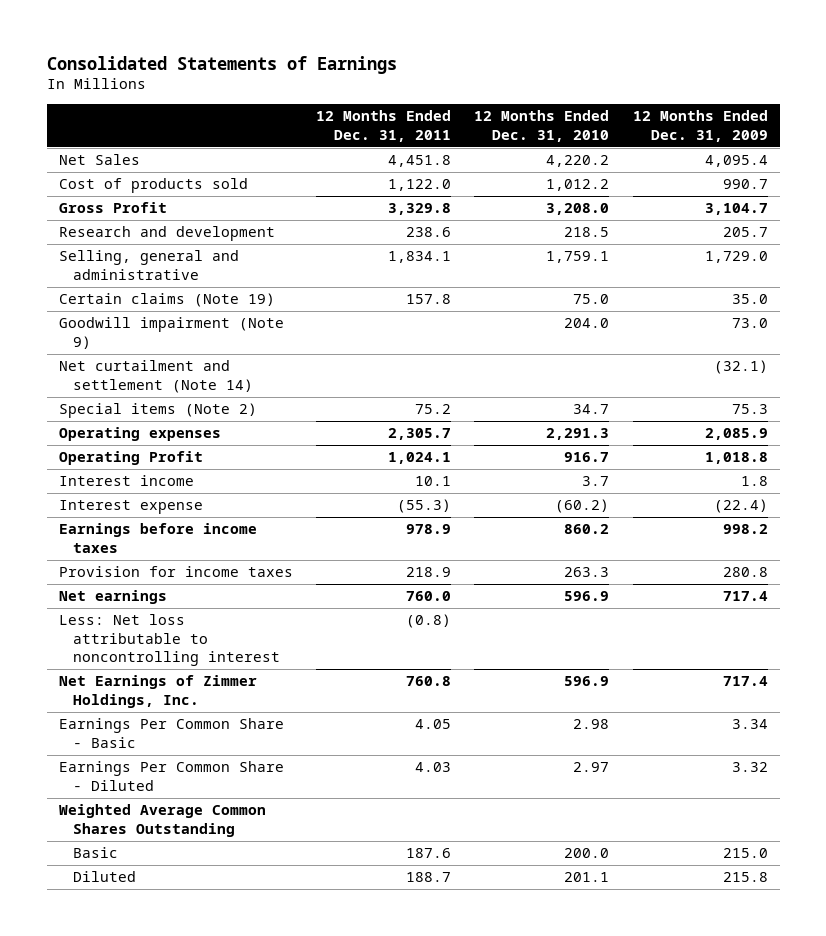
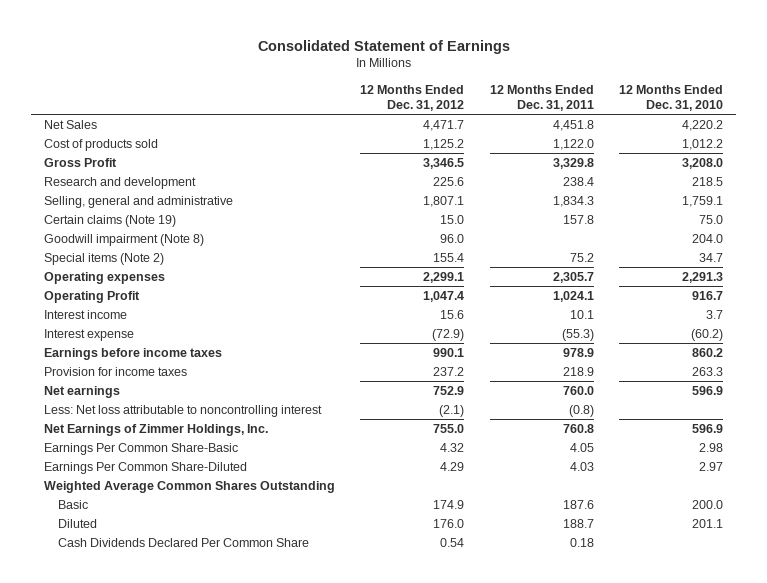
[46,55,397,74] Consolidated Statements of Earnings -> [257,39,510,54] Consolidated Statement of Earnings
[632,110,768,142] 12 Months Ended Dec. 31, 2009 -> none
none -> [360,84,465,112] 12 Months Ended Dec. 31, 2012
[405,227,451,238] 238.6 -> [562,176,594,186] 238.4
[387,251,451,264] 1,834.1 -> [552,195,594,207] 1,834.3
[58,360,253,393] Net curtailment and settlement (Note 14) -> none
[58,317,284,349] Goodwill impairment (Note 9) -> [43,233,204,246] Goodwill impairment (Note 8)
[58,718,284,748] Earnings Per Common Share - Basic -> [43,442,238,455] Earnings Per Common Share-Basic
[58,761,284,791] Earnings Per Common Share - Diluted -> [43,461,247,474] Earnings Per Common Share-Diluted
none -> [57,537,309,547] Cash Dividends Declared Per Common Share

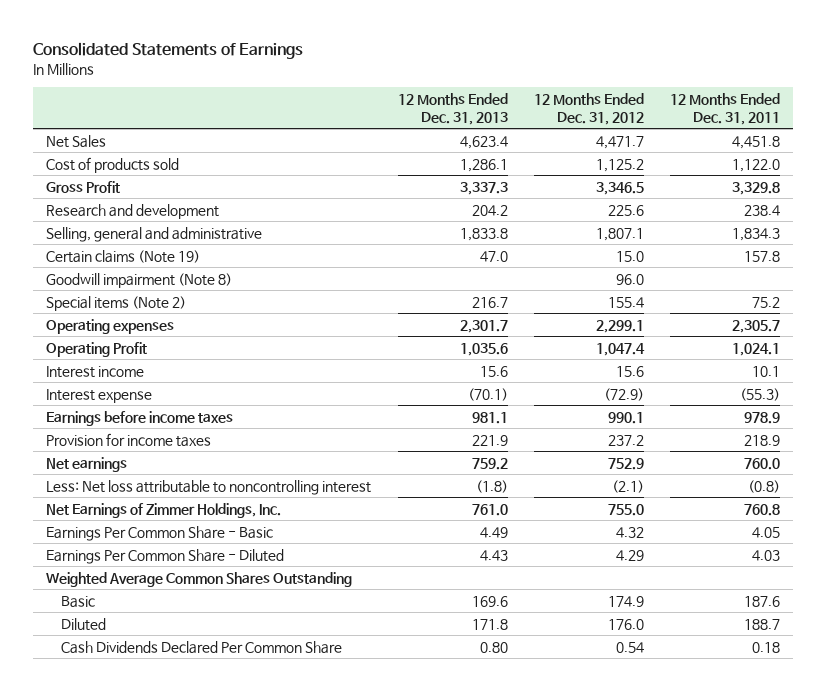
[257,39,510,54] Consolidated Statement of Earnings -> [33,41,304,59] Consolidated Statements of Earnings
[619,84,724,112] 12 Months Ended Dec. 31, 2010 -> none
none -> [397,92,508,125] 12 Months Ended Dec. 31, 2013
[43,442,238,455] Earnings Per Common Share-Basic -> [46,525,274,541] Earnings Per Common Share - Basic
[43,461,247,474] Earnings Per Common Share-Diluted -> [46,548,285,564] Earnings Per Common Share - Diluted

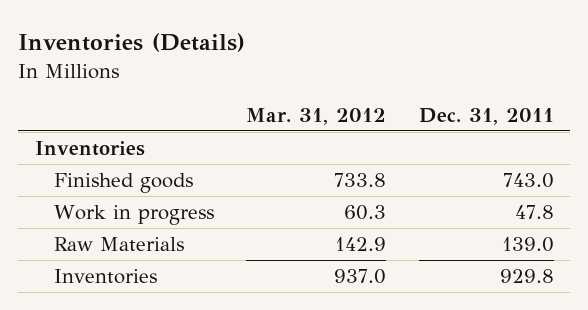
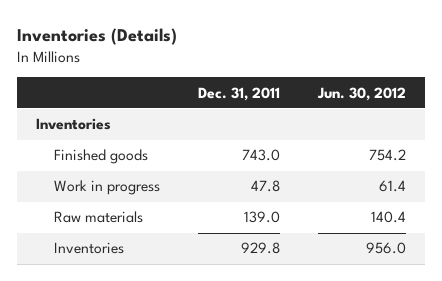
[246,107,387,125] Mar. 31, 2012 -> none
none -> [316,86,406,101] Jun. 30, 2012
[53,237,184,252] Raw Materials -> [53,211,143,224] Raw materials

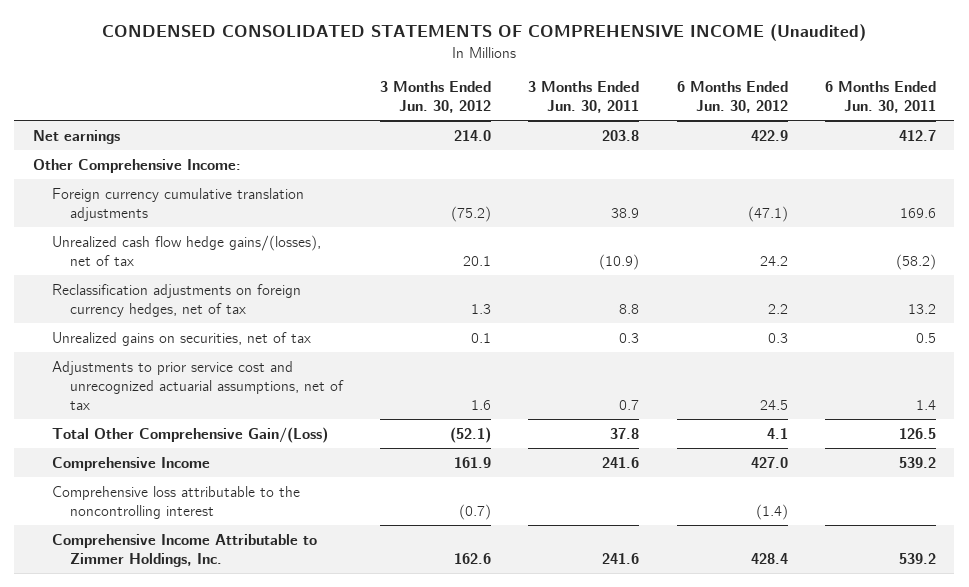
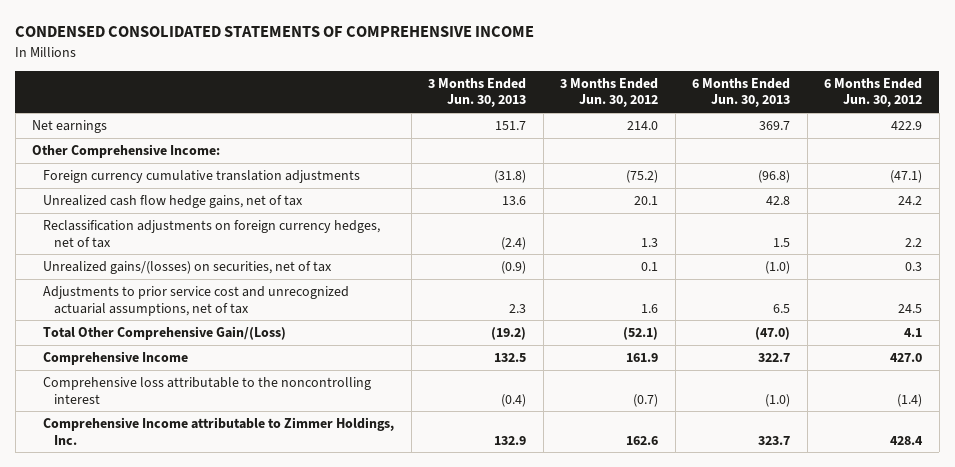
[102,24,867,42] CONDENSED CONSOLIDATED STATEMENTS OF COMPREHENSIVE INCOME (Unaudited) -> [15,26,535,38] CONDENSED CONSOLIDATED STATEMENTS OF COMPREHENSIVE INCOME
[528,80,640,114] 3 Months Ended Jun. 30, 2011 -> none
[824,80,936,114] 6 Months Ended Jun. 30, 2011 -> none
none -> [428,77,527,108] 3 Months Ended Jun. 30, 2013
none -> [692,77,791,108] 6 Months Ended Jun. 30, 2013
[51,234,321,266] Unrealized cash flow hedge gains/(losses), net of tax -> [43,195,304,209] Unrealized cash flow hedge gains, net of tax
[51,331,311,346] Unrealized gains on securities, net of tax -> [43,261,333,275] Unrealized gains/(losses) on securities, net of tax
[51,533,317,567] Comprehensive Income Attributable to Zimmer Holdings, Inc. -> [43,417,395,445] Comprehensive Income attributable to Zimmer Holdings, Inc.

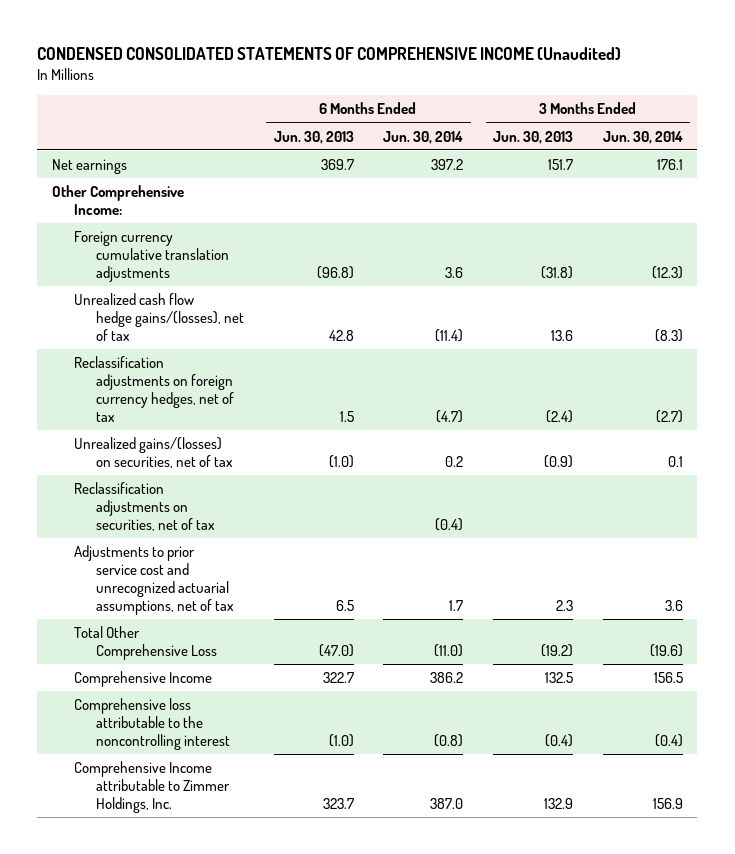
[15,26,535,38] CONDENSED CONSOLIDATED STATEMENTS OF COMPREHENSIVE INCOME -> [37,47,622,61] CONDENSED CONSOLIDATED STATEMENTS OF COMPREHENSIVE INCOME (Unaudited)
[560,77,659,108] 3 Months Ended Jun. 30, 2012 -> none
[824,77,923,108] 6 Months Ended Jun. 30, 2012 -> none
none -> [383,130,464,144] Jun. 30, 2014
none -> [602,130,683,144] Jun. 30, 2014
[43,195,304,209] Unrealized cash flow hedge gains, net of tax -> [74,293,244,342] Unrealized cash flow hedge gains/(losses), net of tax
none -> [74,482,215,532] Reclassification adjustments on securities, net of tax
[43,326,287,341] Total Other Comprehensive Gain/(Loss) -> [74,626,217,661] Total Other Comprehensive Loss

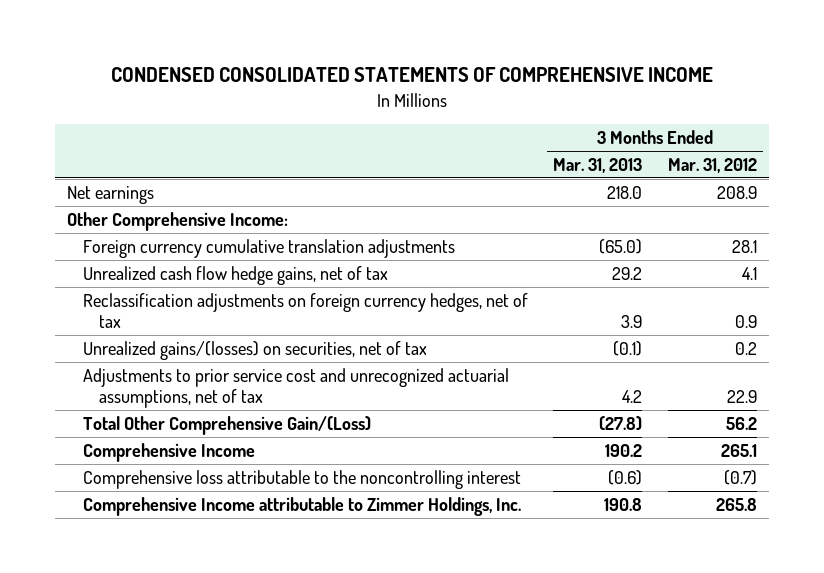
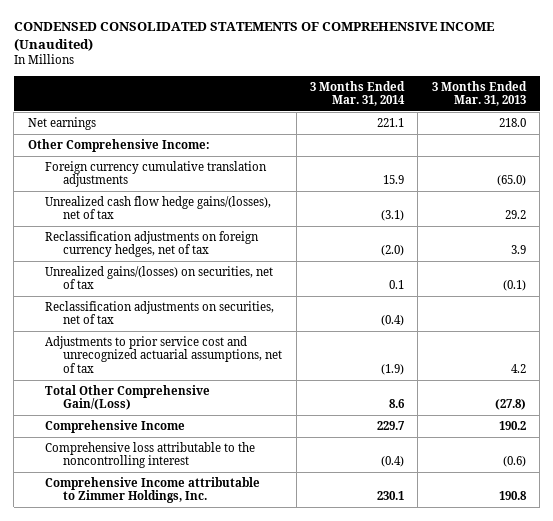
[111,67,714,83] CONDENSED CONSOLIDATED STATEMENTS OF COMPREHENSIVE INCOME -> [13,22,495,51] CONDENSED CONSOLIDATED STATEMENTS OF COMPREHENSIVE INCOME (Unaudited)
[667,157,757,173] Mar. 31, 2012 -> none
none -> [309,80,405,107] 3 Months Ended Mar. 31, 2014
[83,265,389,285] Unrealized cash flow hedge gains, net of tax -> [45,195,272,220] Unrealized cash flow hedge gains/(losses), net of tax
none -> [45,300,275,325] Reclassification adjustments on securities, net of tax

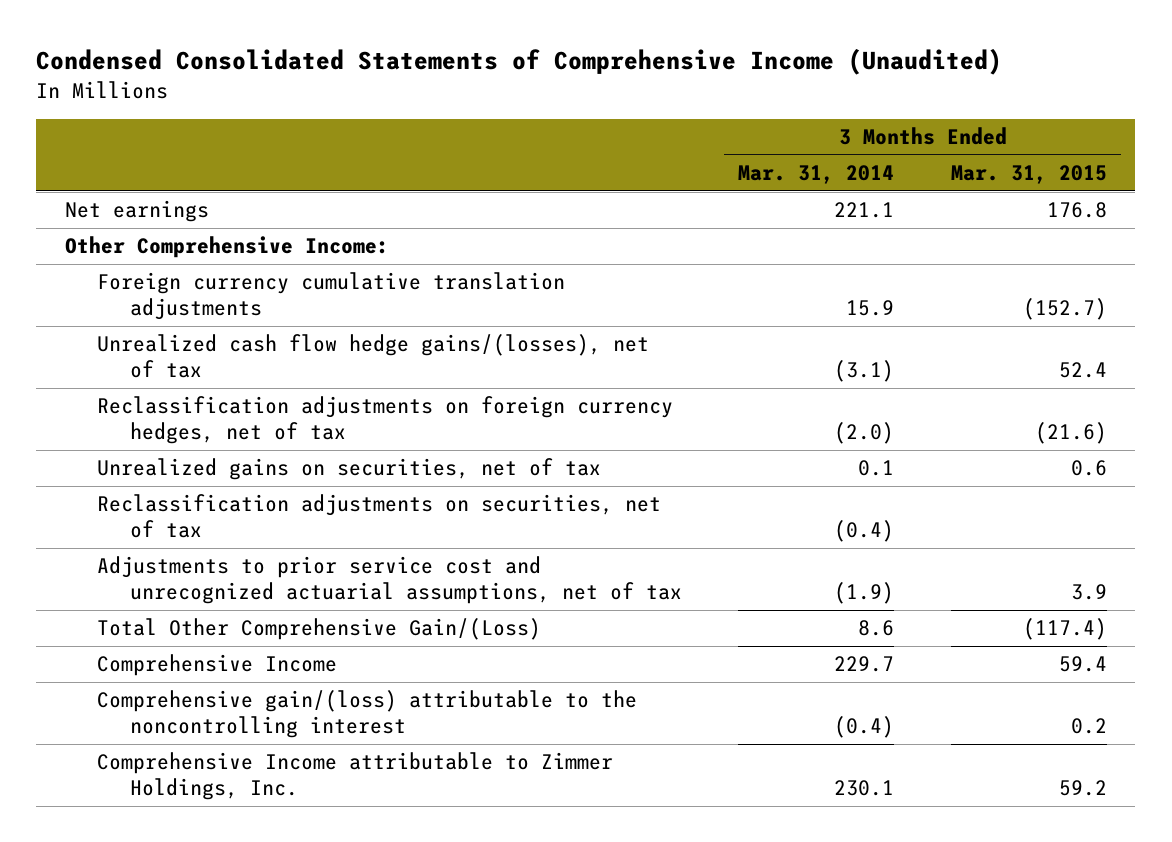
[13,22,495,51] CONDENSED CONSOLIDATED STATEMENTS OF COMPREHENSIVE INCOME (Unaudited) -> [36,48,1003,76] Condensed Consolidated Statements of Comprehensive Income (Unaudited)
[431,80,527,107] 3 Months Ended Mar. 31, 2013 -> none
none -> [951,165,1108,185] Mar. 31, 2015
[45,265,274,290] Unrealized gains/(losses) on securities, net of tax -> [97,458,602,481] Unrealized gains on securities, net of tax
[45,441,256,469] Comprehensive loss attributable to the noncontrolling interest -> [97,690,638,739] Comprehensive gain/(loss) attributable to the noncontrolling interest

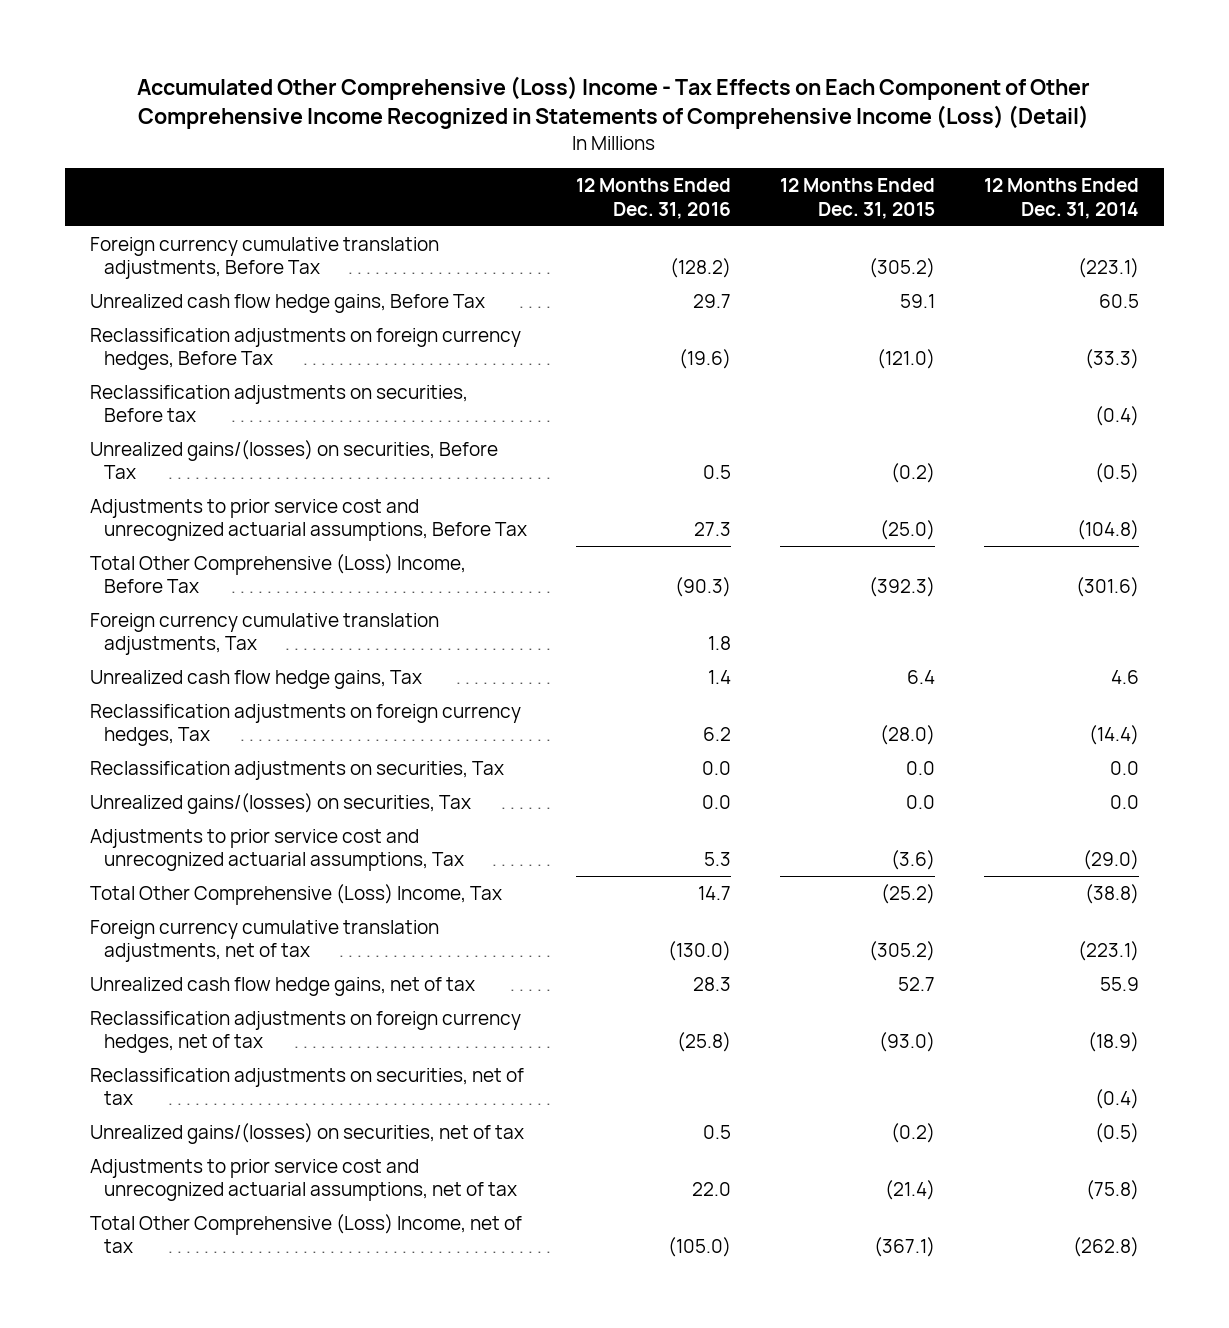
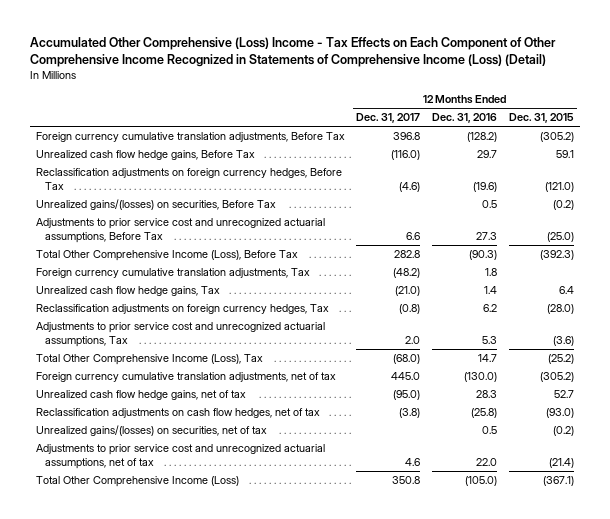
[983,178,1139,219] 12 Months Ended Dec. 31, 2014 -> none
none -> [356,113,421,124] Dec. 31, 2017
[89,384,468,423] Reclassification adjustments on securities, Before tax -> none
[89,553,466,594] Total Other Comprehensive (Loss) Income, Before Tax -> [35,250,298,262] Total Other Comprehensive Income (Loss), Before Tax
[89,760,504,780] Reclassification adjustments on securities, Tax -> none
[89,792,471,814] Unrealized gains/(losses) on securities, Tax -> none
[89,883,502,905] Total Other Comprehensive (Loss) Income, Tax -> [35,354,263,366] Total Other Comprehensive Income (Loss), Tax
[89,1067,524,1106] Reclassification adjustments on securities, net of tax -> none
[89,1010,521,1054] Reclassification adjustments on foreign currency hedges, net of tax -> [35,408,320,419] Reclassification adjustments on cash flow hedges, net of tax
[89,1213,522,1254] Total Other Comprehensive (Loss) Income, net of tax -> [35,476,239,488] Total Other Comprehensive Income (Loss)

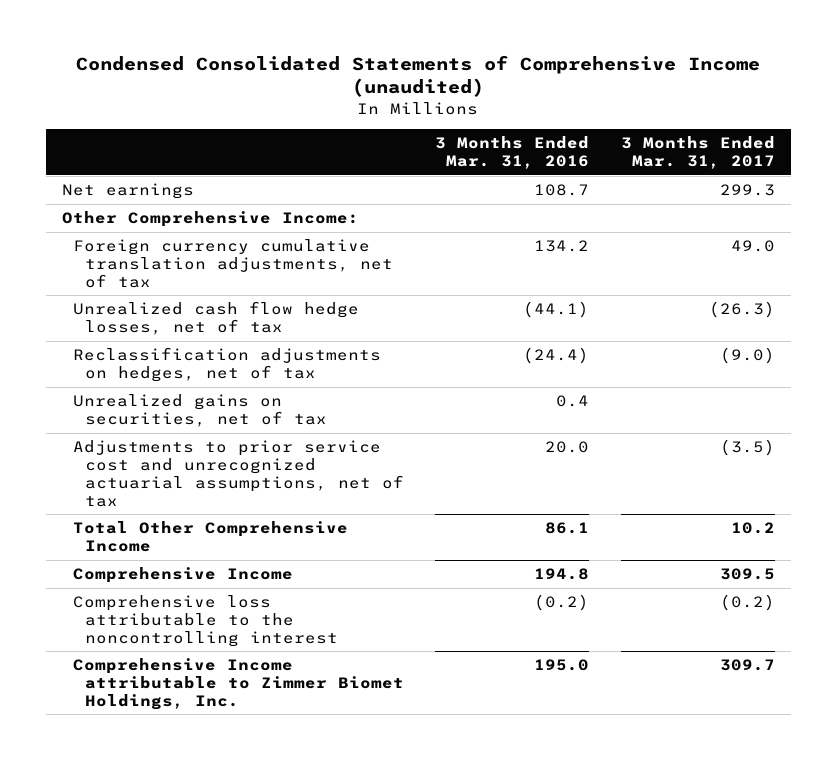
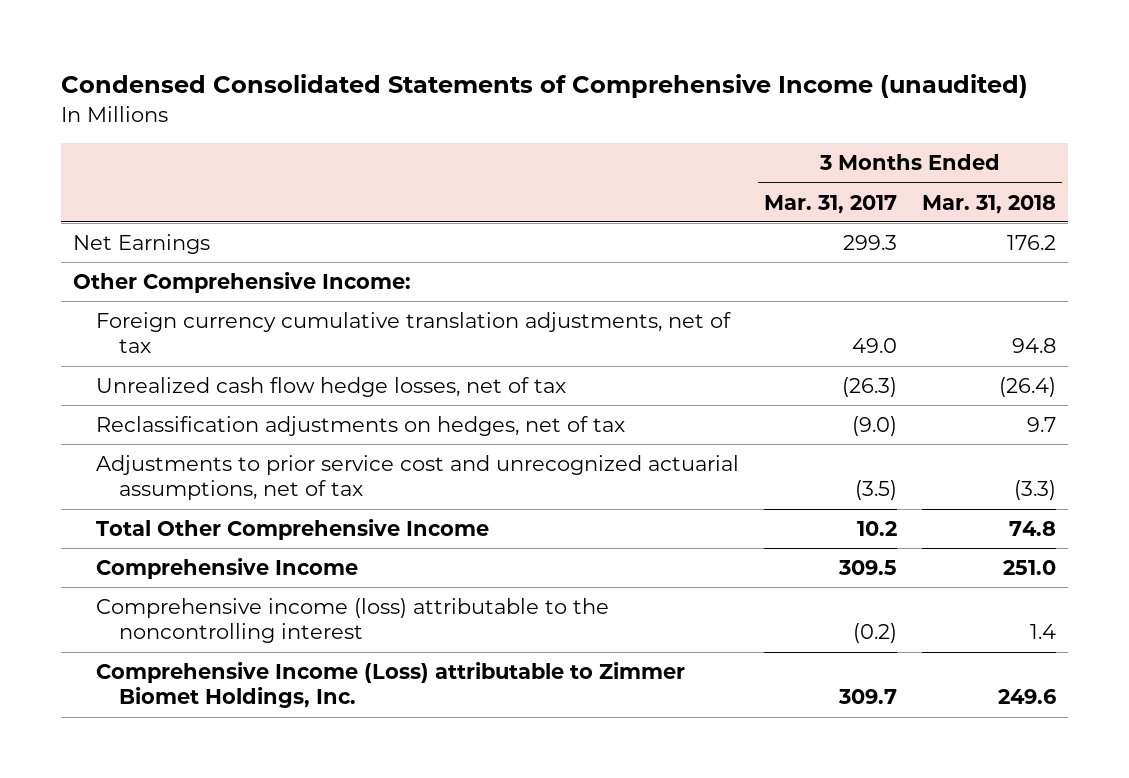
[435,136,590,170] 3 Months Ended Mar. 31, 2016 -> none
none -> [921,194,1056,214] Mar. 31, 2018
[62,183,195,200] Net earnings -> [73,234,211,255] Net Earnings
[73,394,327,428] Unrealized gains on securities, net of tax -> none
[73,595,338,647] Comprehensive loss attributable to the noncontrolling interest -> [96,598,610,644] Comprehensive income (loss) attributable to the noncontrolling interest
[73,658,404,710] Comprehensive Income attributable to Zimmer Biomet Holdings, Inc. -> [96,662,686,709] Comprehensive Income (Loss) attributable to Zimmer Biomet Holdings, Inc.

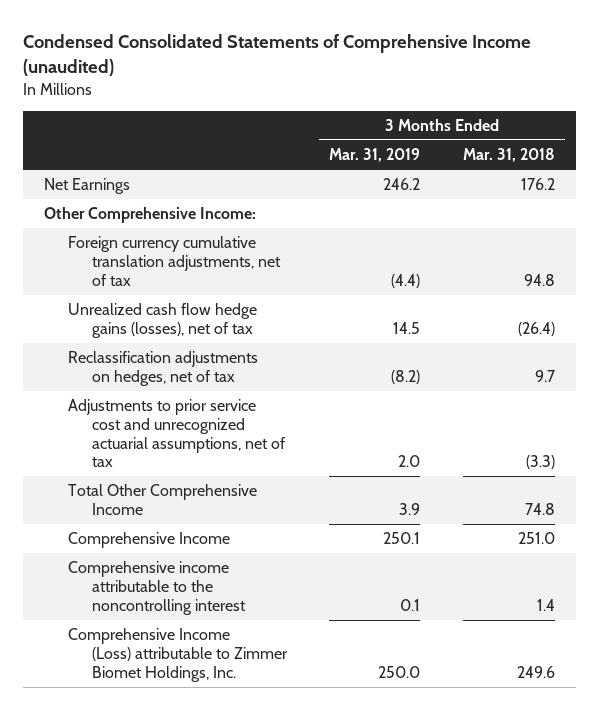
[763,194,897,214] Mar. 31, 2017 -> none
none -> [329,148,421,163] Mar. 31, 2019
[96,377,567,398] Unrealized cash flow hedge losses, net of tax -> [67,303,257,338] Unrealized cash flow hedge gains (losses), net of tax
[96,598,610,644] Comprehensive income (loss) attributable to the noncontrolling interest -> [67,561,247,615] Comprehensive income attributable to the noncontrolling interest

